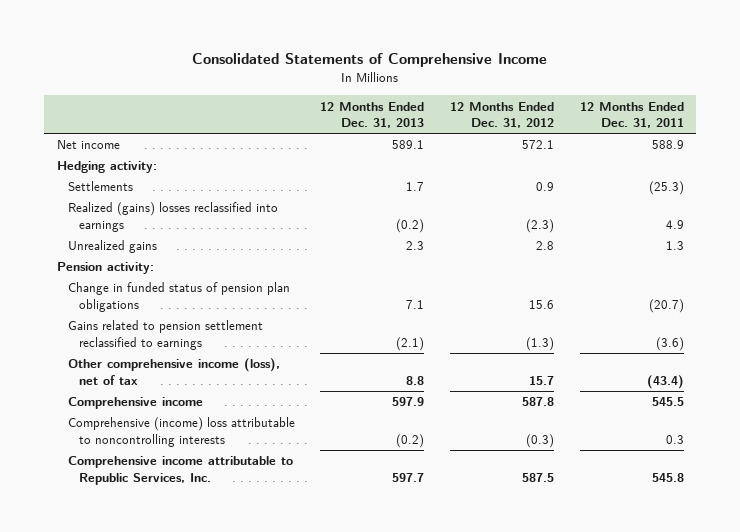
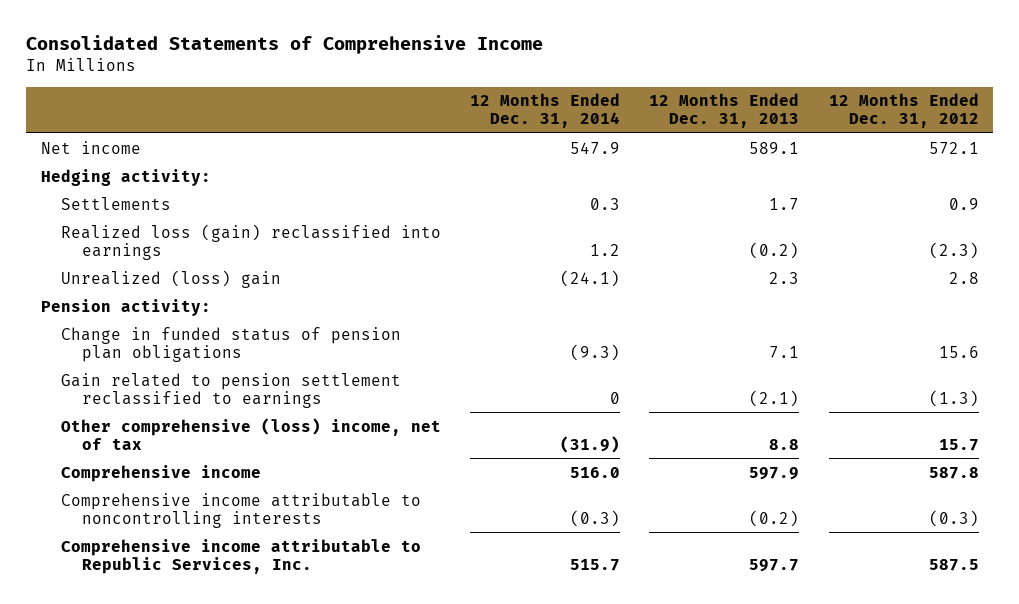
[579,101,684,129] 12 Months Ended Dec. 31, 2011 -> none
none -> [470,93,621,129] 12 Months Ended Dec. 31, 2014
[67,202,278,232] Realized (gains) losses reclassified into earnings -> [61,223,442,260] Realized loss (gain) reclassified into earnings
[67,240,157,254] Unrealized gains -> [61,269,282,288] Unrealized (loss) gain
[67,320,263,350] Gains related to pension settlement reclassified to earnings -> [61,372,402,408] Gain related to pension settlement reclassified to earnings
[67,358,280,385] Other comprehensive income (loss), net of tax -> [61,417,442,450] Other comprehensive (loss) income, net of tax
[67,417,295,447] Comprehensive (income) loss attributable to noncontrolling interests -> [61,492,422,528] Comprehensive income attributable to noncontrolling interests

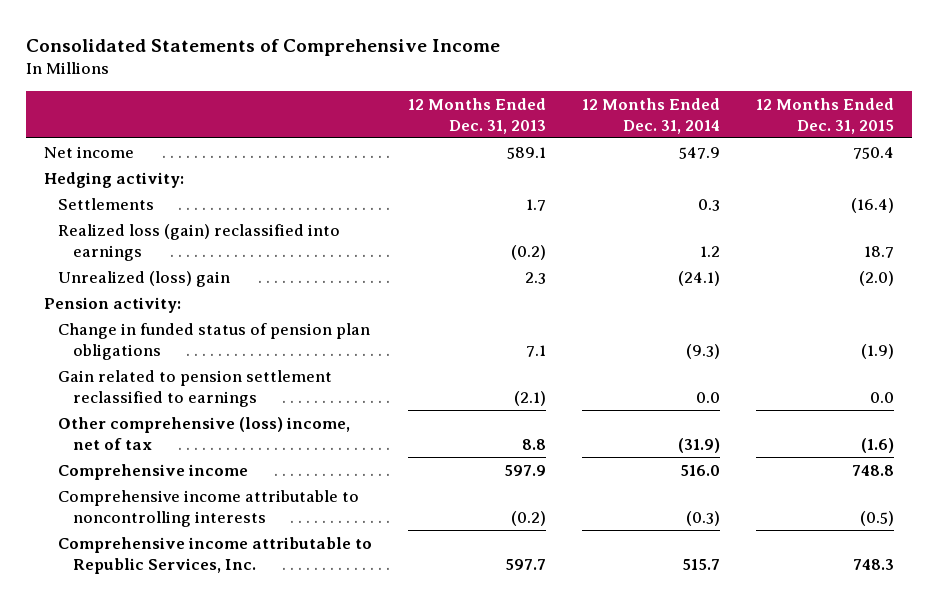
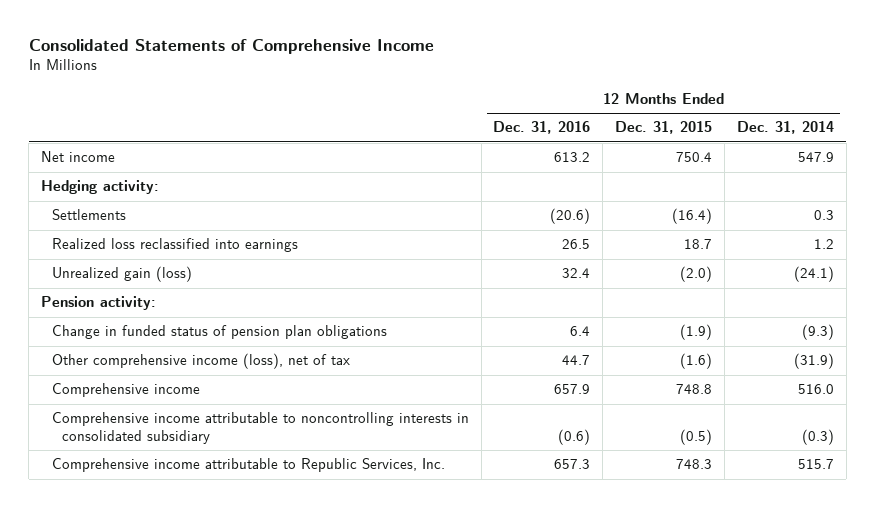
[408,97,547,134] 12 Months Ended Dec. 31, 2013 -> none
none -> [493,121,591,135] Dec. 31, 2016
[58,223,341,261] Realized loss (gain) reclassified into earnings -> [51,238,298,253] Realized loss reclassified into earnings
[58,270,231,287] Unrealized (loss) gain -> [51,266,192,283] Unrealized gain (loss)
[58,369,333,407] Gain related to pension settlement reclassified to earnings -> none
[58,416,351,450] Other comprehensive (loss) income, net of tax -> [51,353,350,370] Other comprehensive income (loss), net of tax
[58,489,360,527] Comprehensive income attributable to noncontrolling interests -> [51,412,469,444] Comprehensive income attributable to noncontrolling interests in consolidated subsidiary

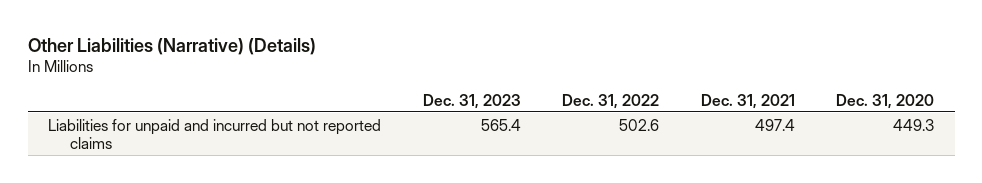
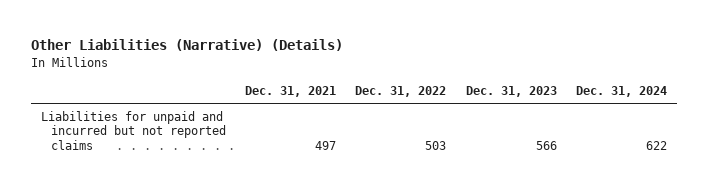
[836,93,935,109] Dec. 31, 2020 -> none
none -> [575,86,667,98] Dec. 31, 2024
[480,118,521,131] 565.4 -> [535,141,557,151] 566
[619,118,660,131] 502.6 -> [425,141,447,151] 503
[754,118,795,131] 497.4 -> [314,141,336,151] 497

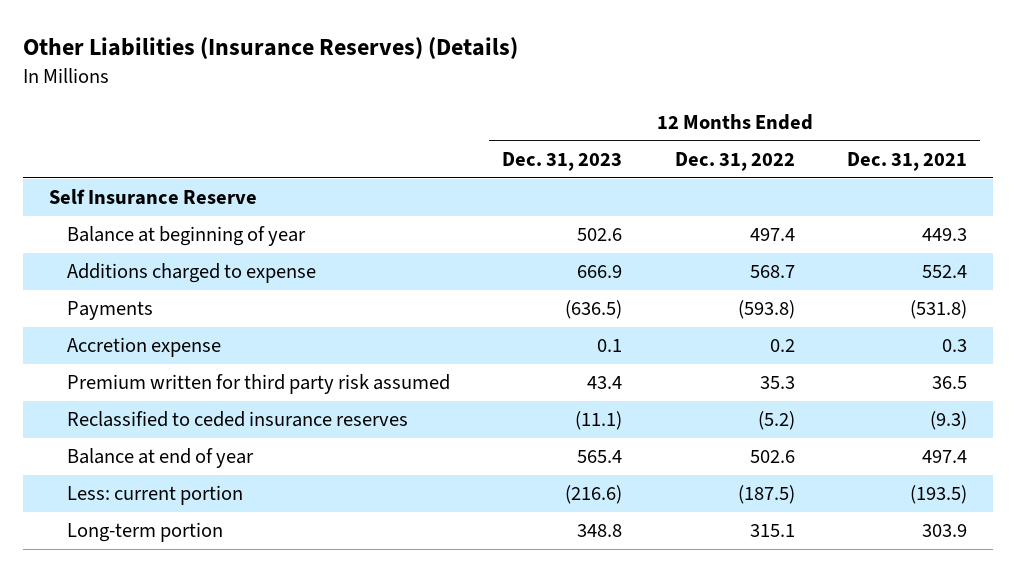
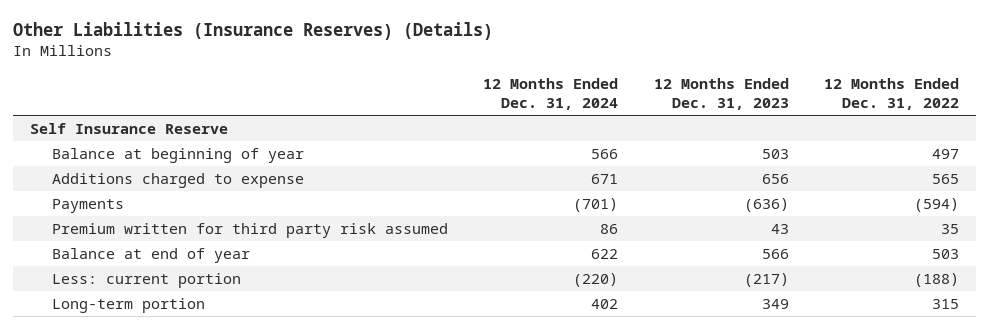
[847,152,968,172] Dec. 31, 2021 -> none
none -> [483,78,619,111] 12 Months Ended Dec. 31, 2024
[67,337,222,358] Accretion expense -> none
[67,411,409,428] Reclassified to ceded insurance reserves -> none
[577,228,623,242] 502.6 -> [761,149,789,160] 503
[749,228,795,242] 497.4 -> [931,149,959,160] 497
[577,265,623,279] 666.9 -> [761,174,789,185] 656
[749,265,795,279] 568.7 -> [931,174,959,185] 565
[565,300,623,320] (636.5) -> [743,198,789,213] (636)
[737,300,795,320] (593.8) -> [913,198,959,213] (594)
[587,376,623,390] 43.4 -> [770,224,789,235] 43
[759,376,795,390] 35.3 -> [940,224,959,235] 35
[577,450,623,464] 565.4 -> [761,249,789,260] 566
[749,450,795,464] 502.6 -> [931,249,959,260] 503
[565,485,623,505] (216.6) -> [743,273,789,288] (217)
[737,485,795,505] (187.5) -> [913,273,959,288] (188)
[577,524,623,538] 348.8 -> [761,299,789,310] 349
[749,524,795,538] 315.1 -> [931,299,959,310] 315

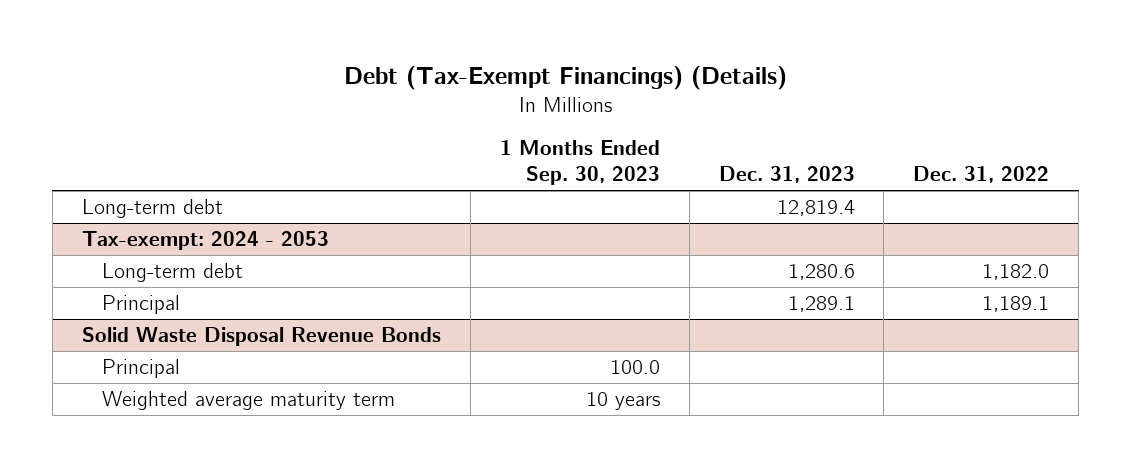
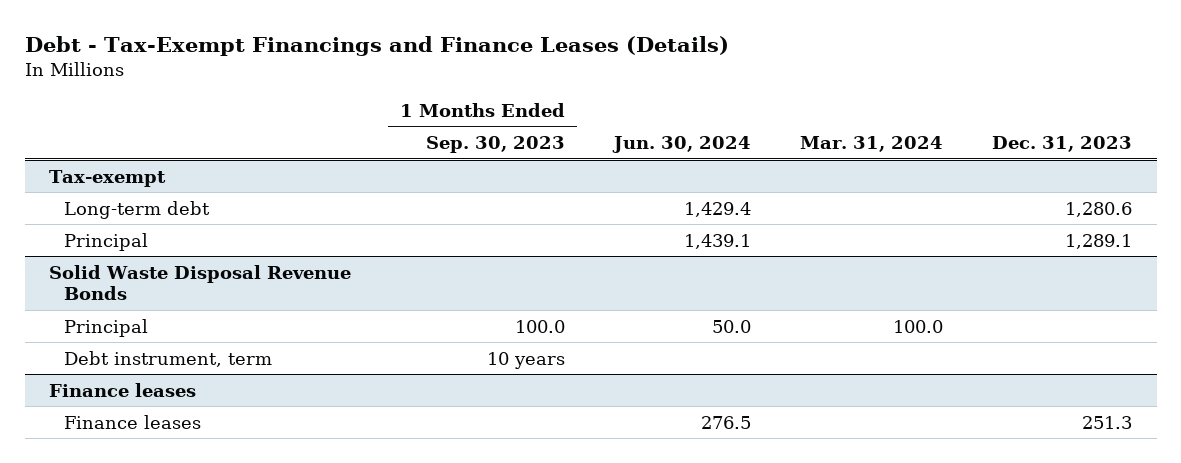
[343,66,787,91] Debt (Tax-Exempt Financings) (Details) -> [24,36,729,57] Debt - Tax-Exempt Financings and Finance Leases (Details)
[913,166,1050,184] Dec. 31, 2022 -> none
none -> [612,135,752,153] Jun. 30, 2024
none -> [800,135,944,152] Mar. 31, 2024
[81,199,223,219] Long-term debt -> none
[81,231,329,251] Tax-exempt: 2024 - 2053 -> [49,169,167,187] Tax-exempt
[101,391,395,411] Weighted average maturity term -> [63,350,272,367] Debt instrument, term
none -> [49,382,197,397] Finance leases
none -> [63,414,201,429] Finance leases

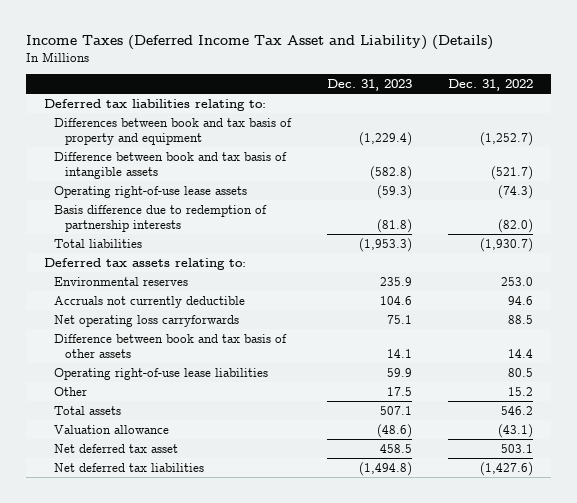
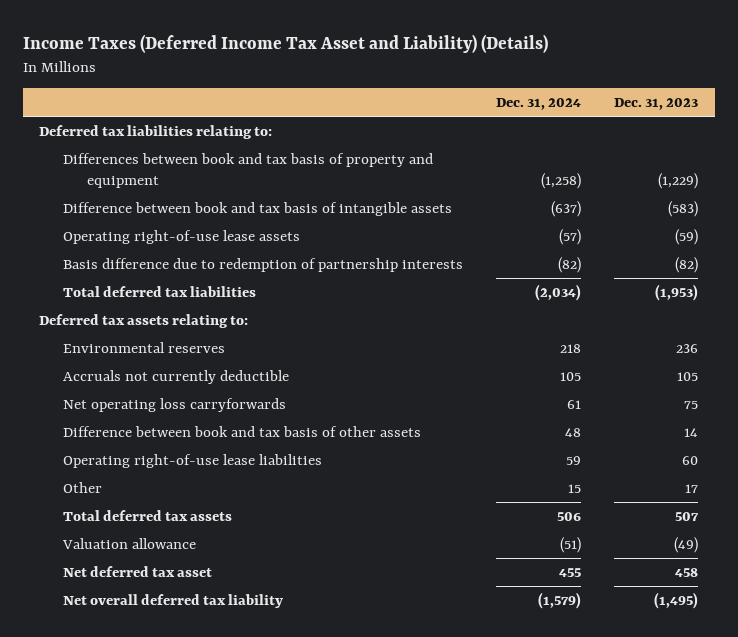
[447,78,533,91] Dec. 31, 2022 -> none
none -> [496,98,582,111] Dec. 31, 2024
[358,131,412,146] (1,229.4) -> [658,173,699,190] (1,229)
[369,165,412,180] (582.8) -> [668,200,699,217] (583)
[376,184,412,199] (59.3) -> [675,228,699,245] (59)
[376,218,412,233] (81.8) -> [675,256,699,273] (82)
[54,238,143,248] Total liabilities -> [63,285,257,297] Total deferred tax liabilities
[358,237,412,252] (1,953.3) -> [655,283,699,301] (1,953)
[379,276,412,286] 235.9 -> [676,343,699,353] 236
[379,295,412,305] 104.6 -> [677,371,699,381] 105
[386,314,412,324] 75.1 -> [684,400,699,409] 75
[386,348,412,358] 14.1 -> [684,427,699,437] 14
[386,367,412,377] 59.9 -> [682,455,699,465] 60
[386,386,412,396] 17.5 -> [685,483,699,493] 17
[54,405,122,415] Total assets -> [63,509,233,521] Total deferred tax assets
[379,405,412,415] 507.1 -> [675,511,700,521] 507
[376,423,412,438] (48.6) -> [674,536,699,553] (49)
[379,443,412,453] 458.5 -> [675,567,699,577] 458
[54,462,205,472] Net deferred tax liabilities -> [63,593,284,608] Net overall deferred tax liability
[358,461,412,476] (1,494.8) -> [654,591,699,609] (1,495)

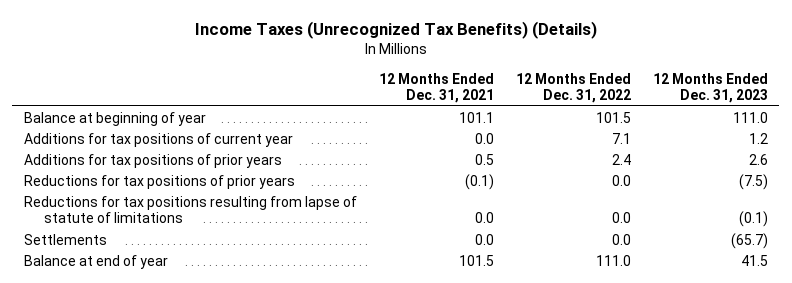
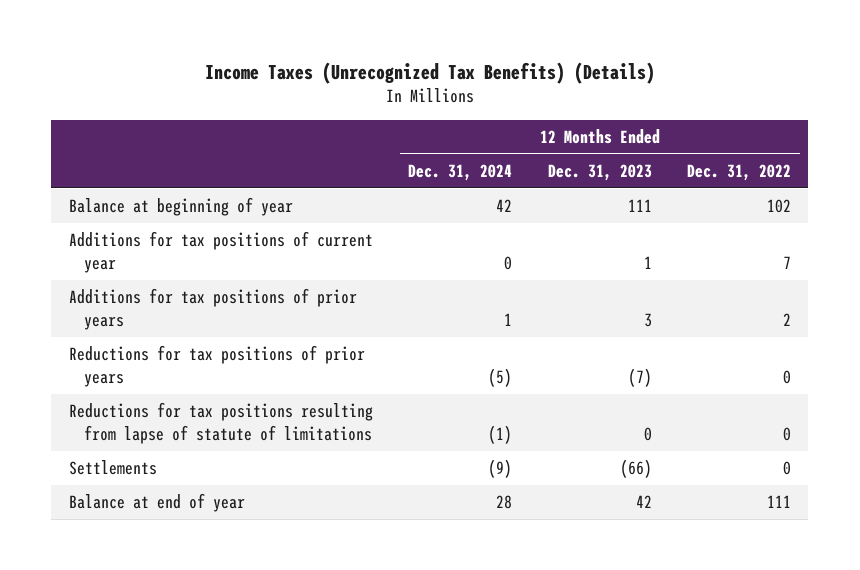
[378,72,494,104] 12 Months Ended Dec. 31, 2021 -> none
none -> [408,163,513,181] Dec. 31, 2024
[596,111,632,123] 101.5 -> [766,199,791,214] 102
[733,111,769,123] 111.0 -> [627,199,652,213] 111
[612,132,632,144] 7.1 -> [782,255,791,269] 7
[749,132,769,144] 1.2 -> [643,255,652,269] 1
[612,153,632,165] 2.4 -> [782,312,791,326] 2
[749,153,769,165] 2.6 -> [643,312,652,327] 3
[612,174,632,186] 0.0 -> [782,369,791,384] 0
[739,173,769,190] (7.5) -> [627,367,652,387] (7)
[612,212,632,224] 0.0 -> [782,426,791,441] 0
[739,211,769,228] (0.1) -> [643,426,652,441] 0
[612,233,632,245] 0.0 -> [782,461,791,476] 0
[731,232,769,249] (65.7) -> [619,459,652,479] (66)
[596,254,632,266] 111.0 -> [766,495,791,509] 111
[741,254,769,266] 41.5 -> [635,495,652,509] 42

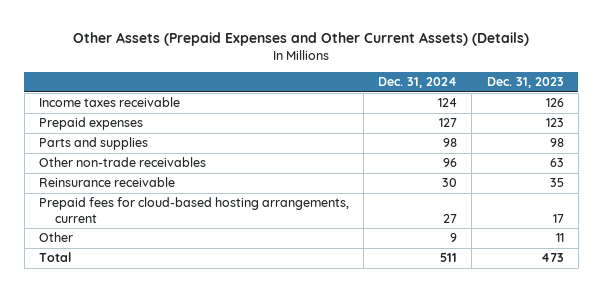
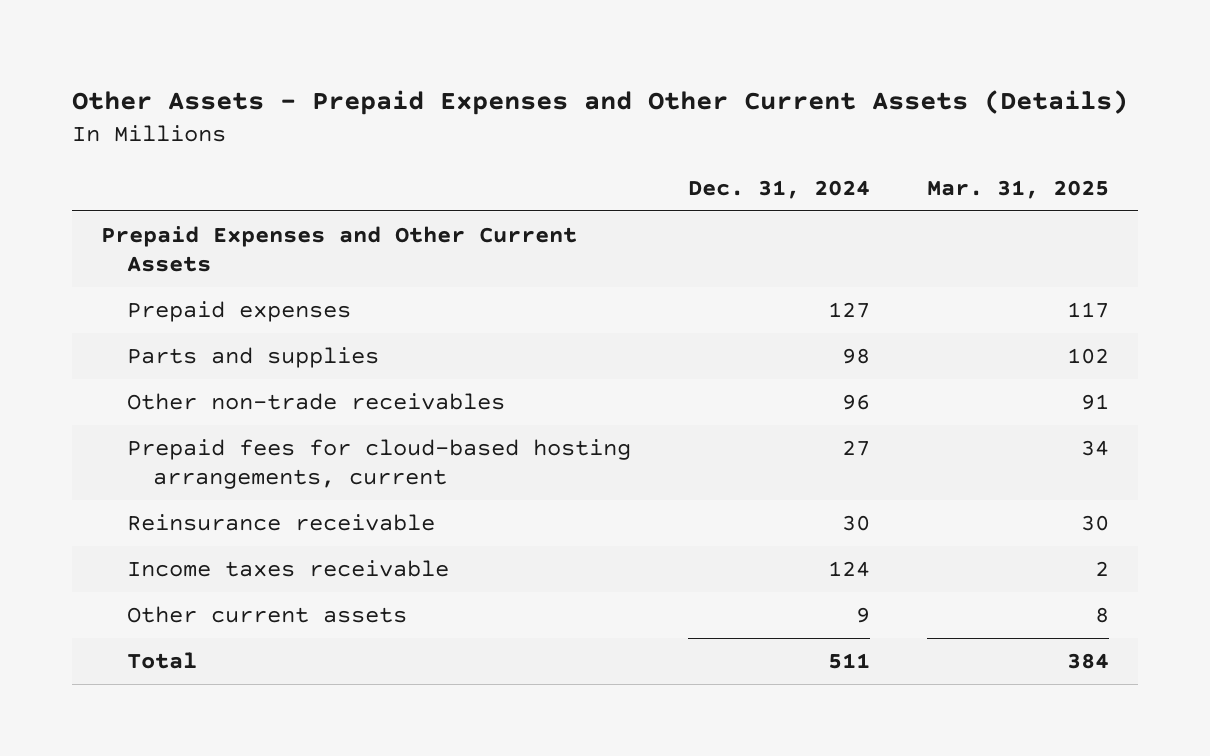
[73,32,530,47] Other Assets (Prepaid Expenses and Other Current Assets) (Details) -> [72,89,1129,115] Other Assets - Prepaid Expenses and Other Current Assets (Details)
[486,77,564,89] Dec. 31, 2023 -> none
none -> [927,179,1110,199] Mar. 31, 2025
none -> [100,225,577,273] Prepaid Expenses and Other Current Assets
[38,177,175,188] Reinsurance receivable -> [126,513,435,531] Reinsurance receivable
[38,97,180,108] Income taxes receivable -> [126,559,449,577] Income taxes receivable
[38,232,73,243] Other -> [126,605,407,623] Other current assets

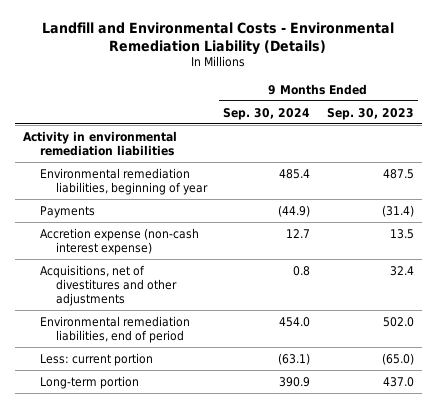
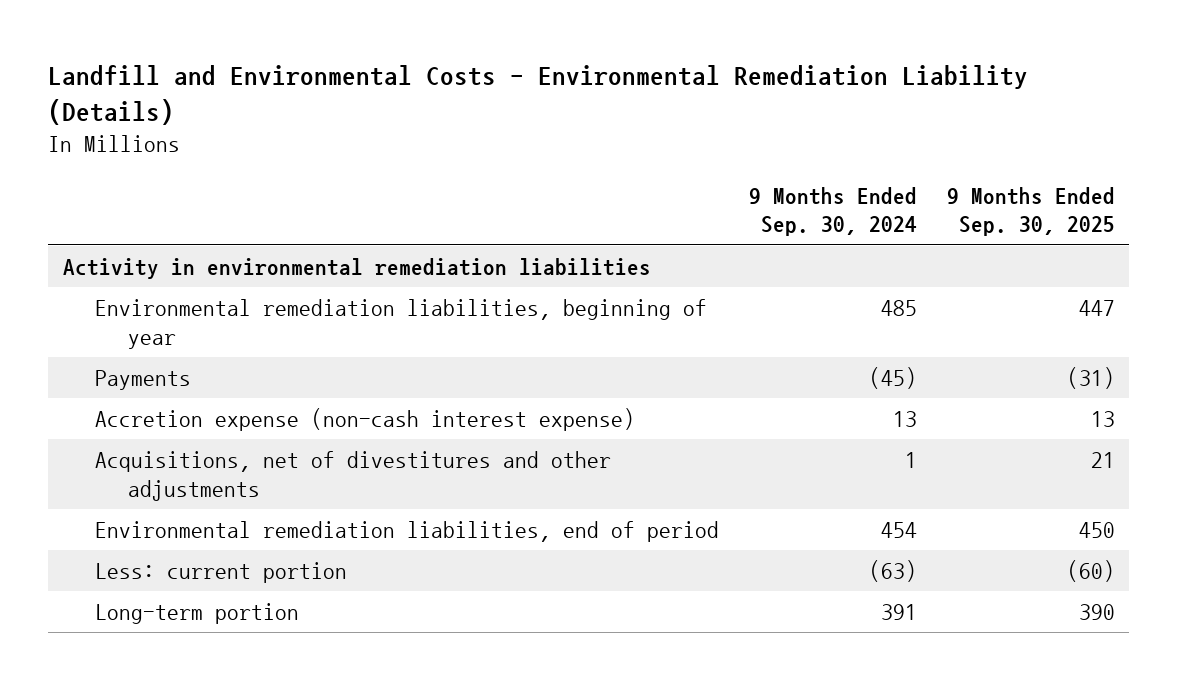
[326,107,414,120] Sep. 30, 2023 -> none
none -> [946,186,1115,237] 9 Months Ended Sep. 30, 2025
[279,168,311,179] 485.4 -> [881,300,918,317] 485
[278,204,311,217] (44.9) -> [869,367,918,390] (45)
[286,228,311,238] 12.7 -> [893,411,918,428] 13
[293,265,311,276] 0.8 -> [905,452,918,469] 1
[279,316,311,327] 454.0 -> [881,522,918,539] 454
[278,352,311,365] (63.1) -> [869,560,918,583] (63)
[279,376,311,387] 390.9 -> [881,604,918,621] 391

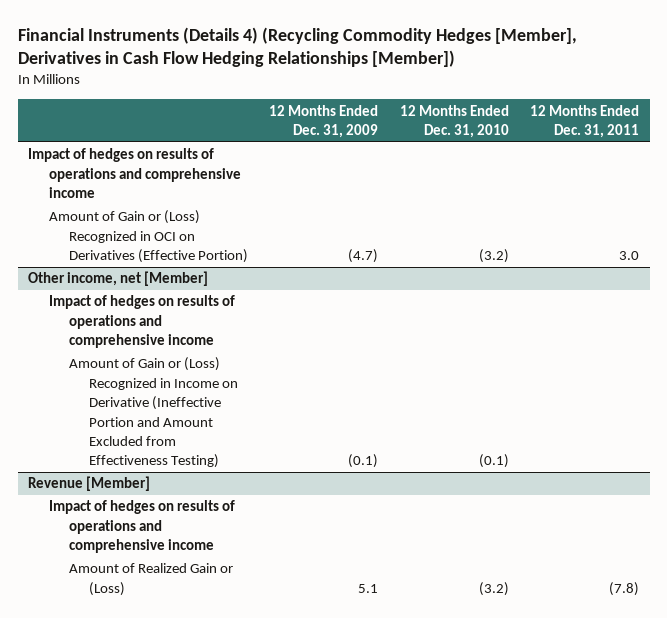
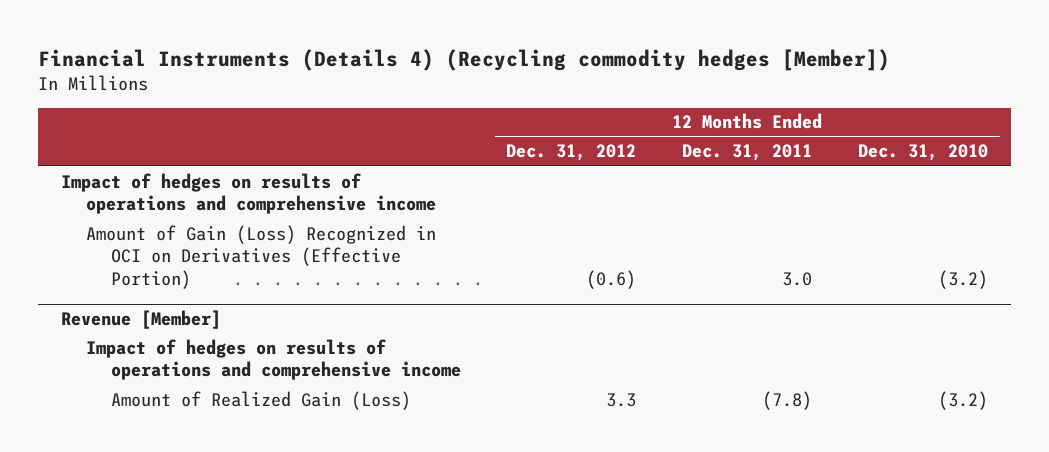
[17,26,577,68] Financial Instruments (Details 4) (Recycling Commodity Hedges [Member], Derivatives in Cash Flow Hedging Relationships [Member]) -> [38,48,891,71] Financial Instruments (Details 4) (Recycling commodity hedges [Member])
[269,104,379,139] 12 Months Ended Dec. 31, 2009 -> none
none -> [506,144,637,162] Dec. 31, 2012
[28,271,209,287] Other income, net [Member] -> none
[48,295,235,349] Impact of hedges on results of operations and comprehensive income -> none
[68,357,239,469] Amount of Gain or (Loss) Recognized in Income on Derivative (Ineffective Portion and Amount Excluded from Effectiveness Testing) -> none
[48,210,248,264] Amount of Gain or (Loss) Recognized in OCI on Derivatives (Effective Portion) -> [85,224,436,290] Amount of Gain (Loss) Recognized in OCI on Derivatives (Effective Portion)
[68,563,233,596] Amount of Realized Gain or (Loss) -> [110,390,411,410] Amount of Realized Gain (Loss)

